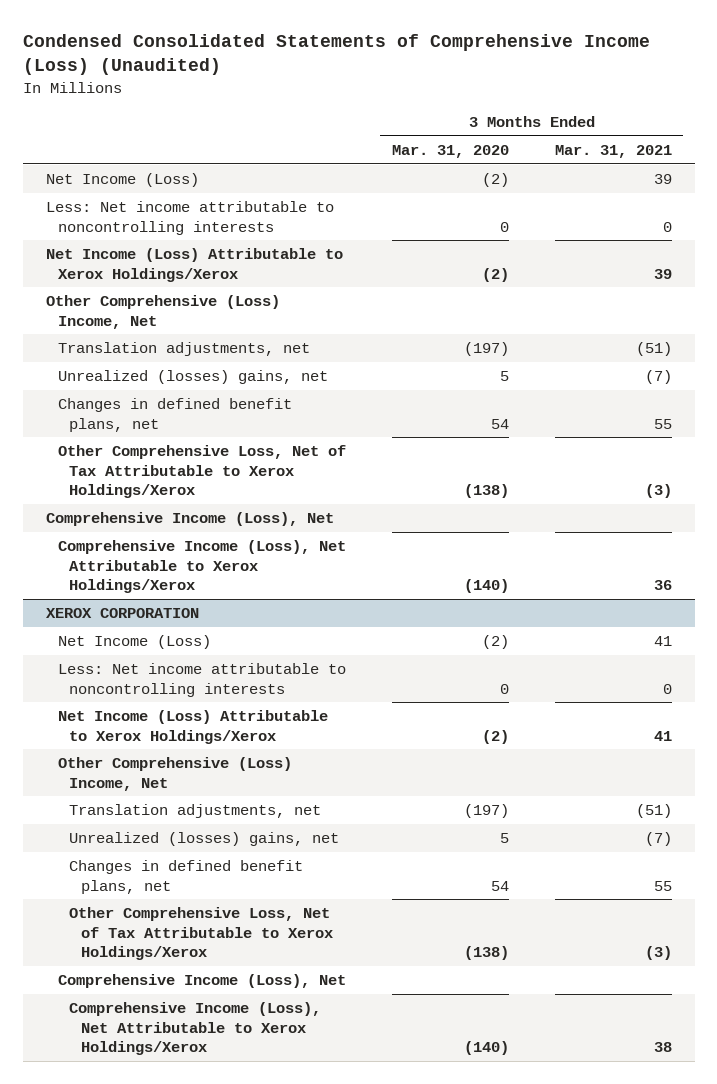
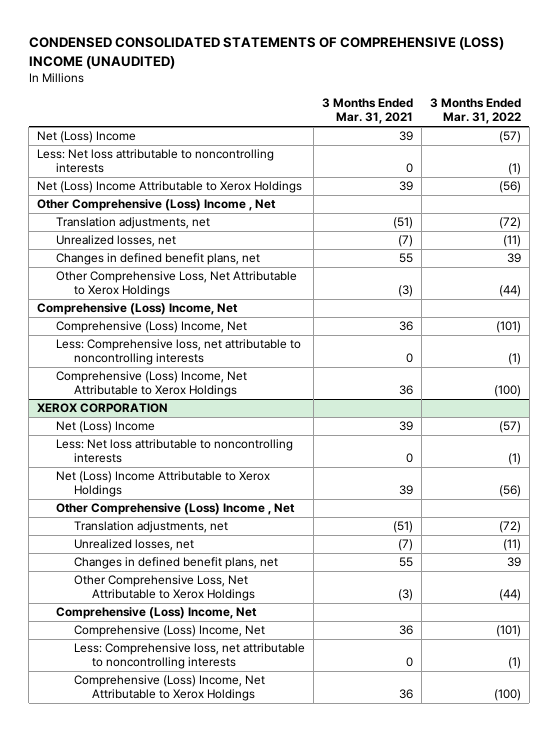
[22,34,650,76] Condensed Consolidated Statements of Comprehensive Income (Loss) (Unaudited) -> [28,37,504,69] CONDENSED CONSOLIDATED STATEMENTS OF COMPREHENSIVE (LOSS) INCOME (UNAUDITED)
[391,144,509,158] Mar. 31, 2020 -> none
none -> [429,98,521,125] 3 Months Ended Mar. 31, 2022
[45,173,199,188] Net Income (Loss) -> [37,131,137,144] Net (Loss) Income
[45,201,334,235] Less: Net income attributable to noncontrolling interests -> [37,149,275,174] Less: Net loss attributable to noncontrolling interests
[45,248,343,282] Net Income (Loss) Attributable to Xerox Holdings/Xerox -> [37,181,303,194] Net (Loss) Income Attributable to Xerox Holdings
[45,295,280,329] Other Comprehensive (Loss) Income, Net -> [37,199,277,212] Other Comprehensive (Loss) Income , Net
[57,370,328,385] Unrealized (losses) gains, net -> [55,235,176,248] Unrealized losses, net
[57,445,346,499] Other Comprehensive Loss, Net of Tax Attributable to Xerox Holdings/Xerox -> [55,271,297,298] Other Comprehensive Loss, Net Attributable to Xerox Holdings
[45,512,334,527] Comprehensive Income (Loss), Net -> [37,303,239,316] Comprehensive (Loss) Income, Net
none -> [55,321,247,334] Comprehensive (Loss) Income, Net
none -> [55,339,301,366] Less: Comprehensive loss, net attributable to noncontrolling interests
[57,540,346,594] Comprehensive Income (Loss), Net Attributable to Xerox Holdings/Xerox -> [55,371,247,398] Comprehensive (Loss) Income, Net Attributable to Xerox Holdings
[57,635,211,650] Net Income (Loss) -> [55,421,155,434] Net (Loss) Income
[653,636,672,647] 41 -> [398,421,413,432] 39
[57,663,346,697] Less: Net income attributable to noncontrolling interests -> [55,439,293,464] Less: Net loss attributable to noncontrolling interests
[57,710,328,744] Net Income (Loss) Attributable to Xerox Holdings/Xerox -> [55,471,270,498] Net (Loss) Income Attributable to Xerox Holdings
[653,730,672,741] 41 -> [398,485,413,496] 39
[57,757,292,791] Other Comprehensive (Loss) Income, Net -> [55,503,295,516] Other Comprehensive (Loss) Income , Net
[69,832,340,847] Unrealized (losses) gains, net -> [73,539,194,552] Unrealized losses, net
[69,907,334,961] Other Comprehensive Loss, Net of Tax Attributable to Xerox Holdings/Xerox -> [73,575,256,602] Other Comprehensive Loss, Net Attributable to Xerox Holdings
[57,974,346,989] Comprehensive Income (Loss), Net -> [55,607,257,620] Comprehensive (Loss) Income, Net
none -> [73,625,265,638] Comprehensive (Loss) Income, Net
none -> [73,643,305,670] Less: Comprehensive loss, net attributable to noncontrolling interests
[69,1002,322,1056] Comprehensive Income (Loss), Net Attributable to Xerox Holdings/Xerox -> [73,675,265,702] Comprehensive (Loss) Income, Net Attributable to Xerox Holdings
[653,1042,672,1053] 38 -> [398,689,413,700] 36

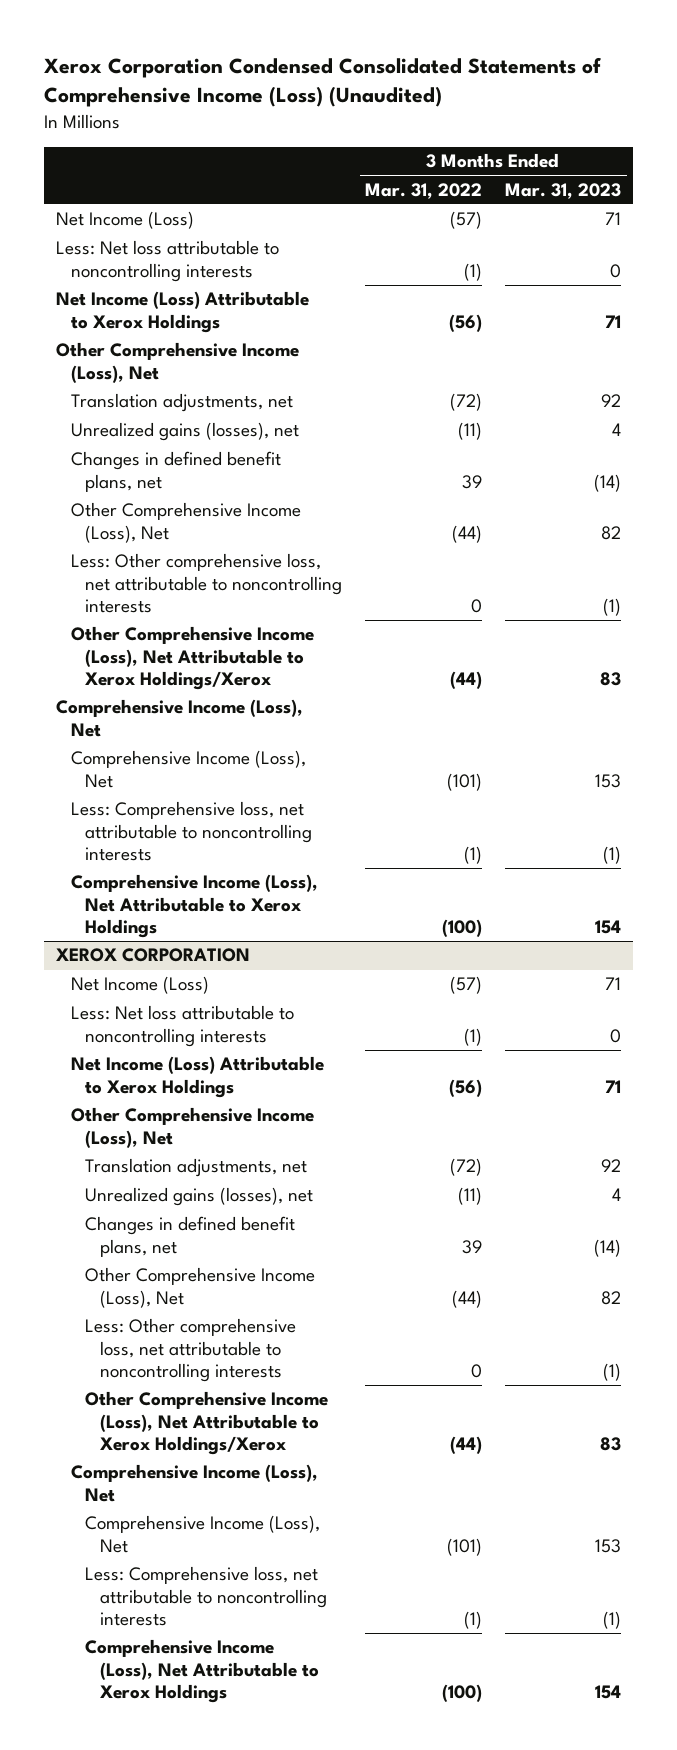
[28,37,504,69] CONDENSED CONSOLIDATED STATEMENTS OF COMPREHENSIVE (LOSS) INCOME (UNAUDITED) -> [44,57,602,108] Xerox Corporation Condensed Consolidated Statements of Comprehensive Income (Loss) (Unaudited)
[321,98,413,125] 3 Months Ended Mar. 31, 2021 -> none
none -> [505,182,622,199] Mar. 31, 2023
[37,131,137,144] Net (Loss) Income -> [55,211,194,230] Net Income (Loss)
[37,181,303,194] Net (Loss) Income Attributable to Xerox Holdings -> [55,291,309,333] Net Income (Loss) Attributable to Xerox Holdings
[37,199,277,212] Other Comprehensive (Loss) Income , Net -> [55,342,299,383] Other Comprehensive Income (Loss), Net
[55,235,176,248] Unrealized losses, net -> [70,422,299,442] Unrealized gains (losses), net
none -> [70,502,301,543] Other Comprehensive Income (Loss), Net
none -> [70,553,343,613] Less: Other comprehensive loss, net attributable to noncontrolling interests
[55,271,297,298] Other Comprehensive Loss, Net Attributable to Xerox Holdings -> [70,626,314,690] Other Comprehensive Income (Loss), Net Attributable to Xerox Holdings/Xerox
[37,303,239,316] Comprehensive (Loss) Income, Net -> [55,699,303,737] Comprehensive Income (Loss), Net
[55,321,247,334] Comprehensive (Loss) Income, Net -> [70,750,306,788] Comprehensive Income (Loss), Net
[55,371,247,398] Comprehensive (Loss) Income, Net Attributable to Xerox Holdings -> [70,874,318,938] Comprehensive Income (Loss), Net Attributable to Xerox Holdings
[55,421,155,434] Net (Loss) Income -> [70,976,209,995] Net Income (Loss)
[55,471,270,498] Net (Loss) Income Attributable to Xerox Holdings -> [70,1056,324,1098] Net Income (Loss) Attributable to Xerox Holdings
[55,503,295,516] Other Comprehensive (Loss) Income , Net -> [70,1107,314,1148] Other Comprehensive Income (Loss), Net
[73,539,194,552] Unrealized losses, net -> [85,1187,314,1207] Unrealized gains (losses), net
none -> [85,1267,316,1308] Other Comprehensive Income (Loss), Net
none -> [85,1318,297,1382] Less: Other comprehensive loss, net attributable to noncontrolling interests
[73,575,256,602] Other Comprehensive Loss, Net Attributable to Xerox Holdings -> [85,1391,329,1455] Other Comprehensive Income (Loss), Net Attributable to Xerox Holdings/Xerox
[55,607,257,620] Comprehensive (Loss) Income, Net -> [70,1464,318,1502] Comprehensive Income (Loss), Net
[73,625,265,638] Comprehensive (Loss) Income, Net -> [85,1515,321,1553] Comprehensive Income (Loss), Net
[73,675,265,702] Comprehensive (Loss) Income, Net Attributable to Xerox Holdings -> [85,1639,320,1703] Comprehensive Income (Loss), Net Attributable to Xerox Holdings

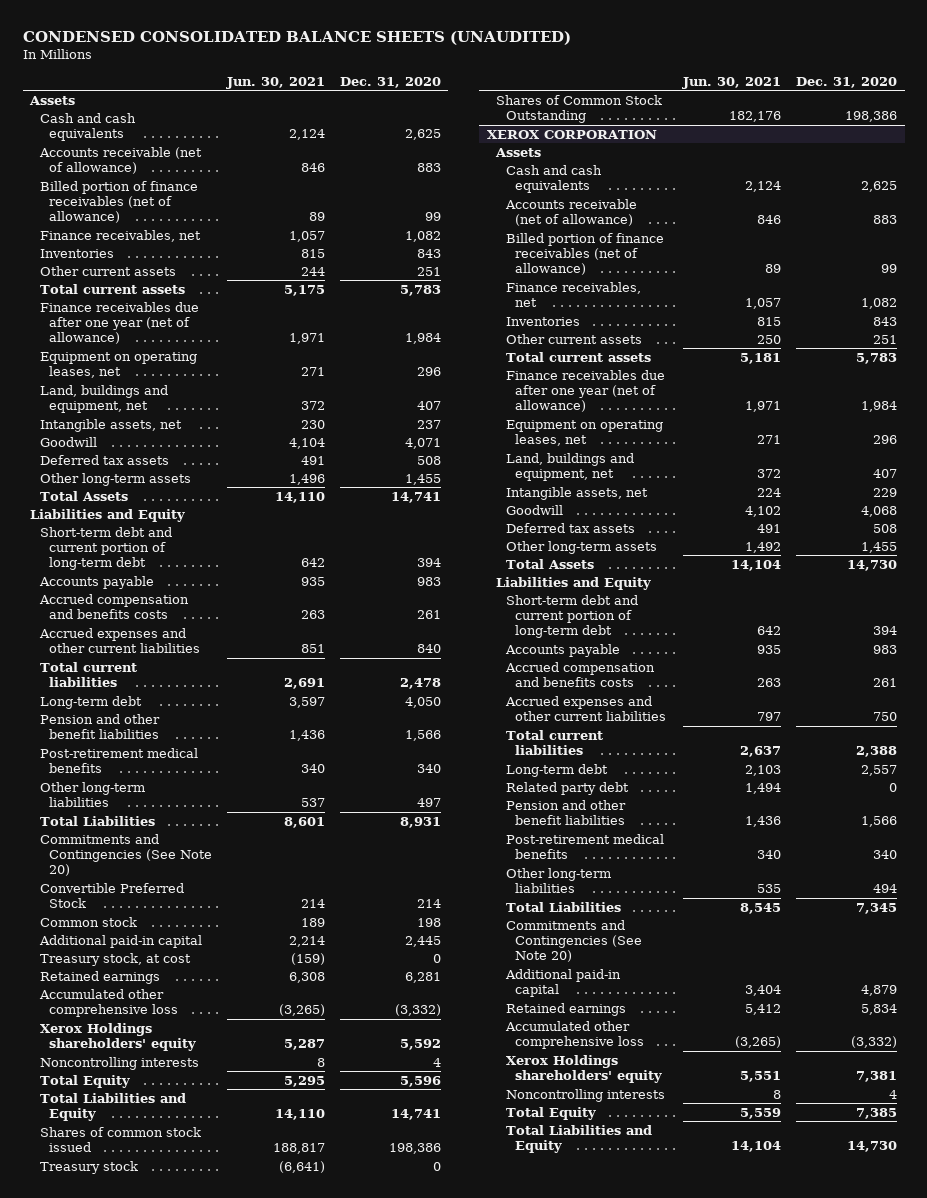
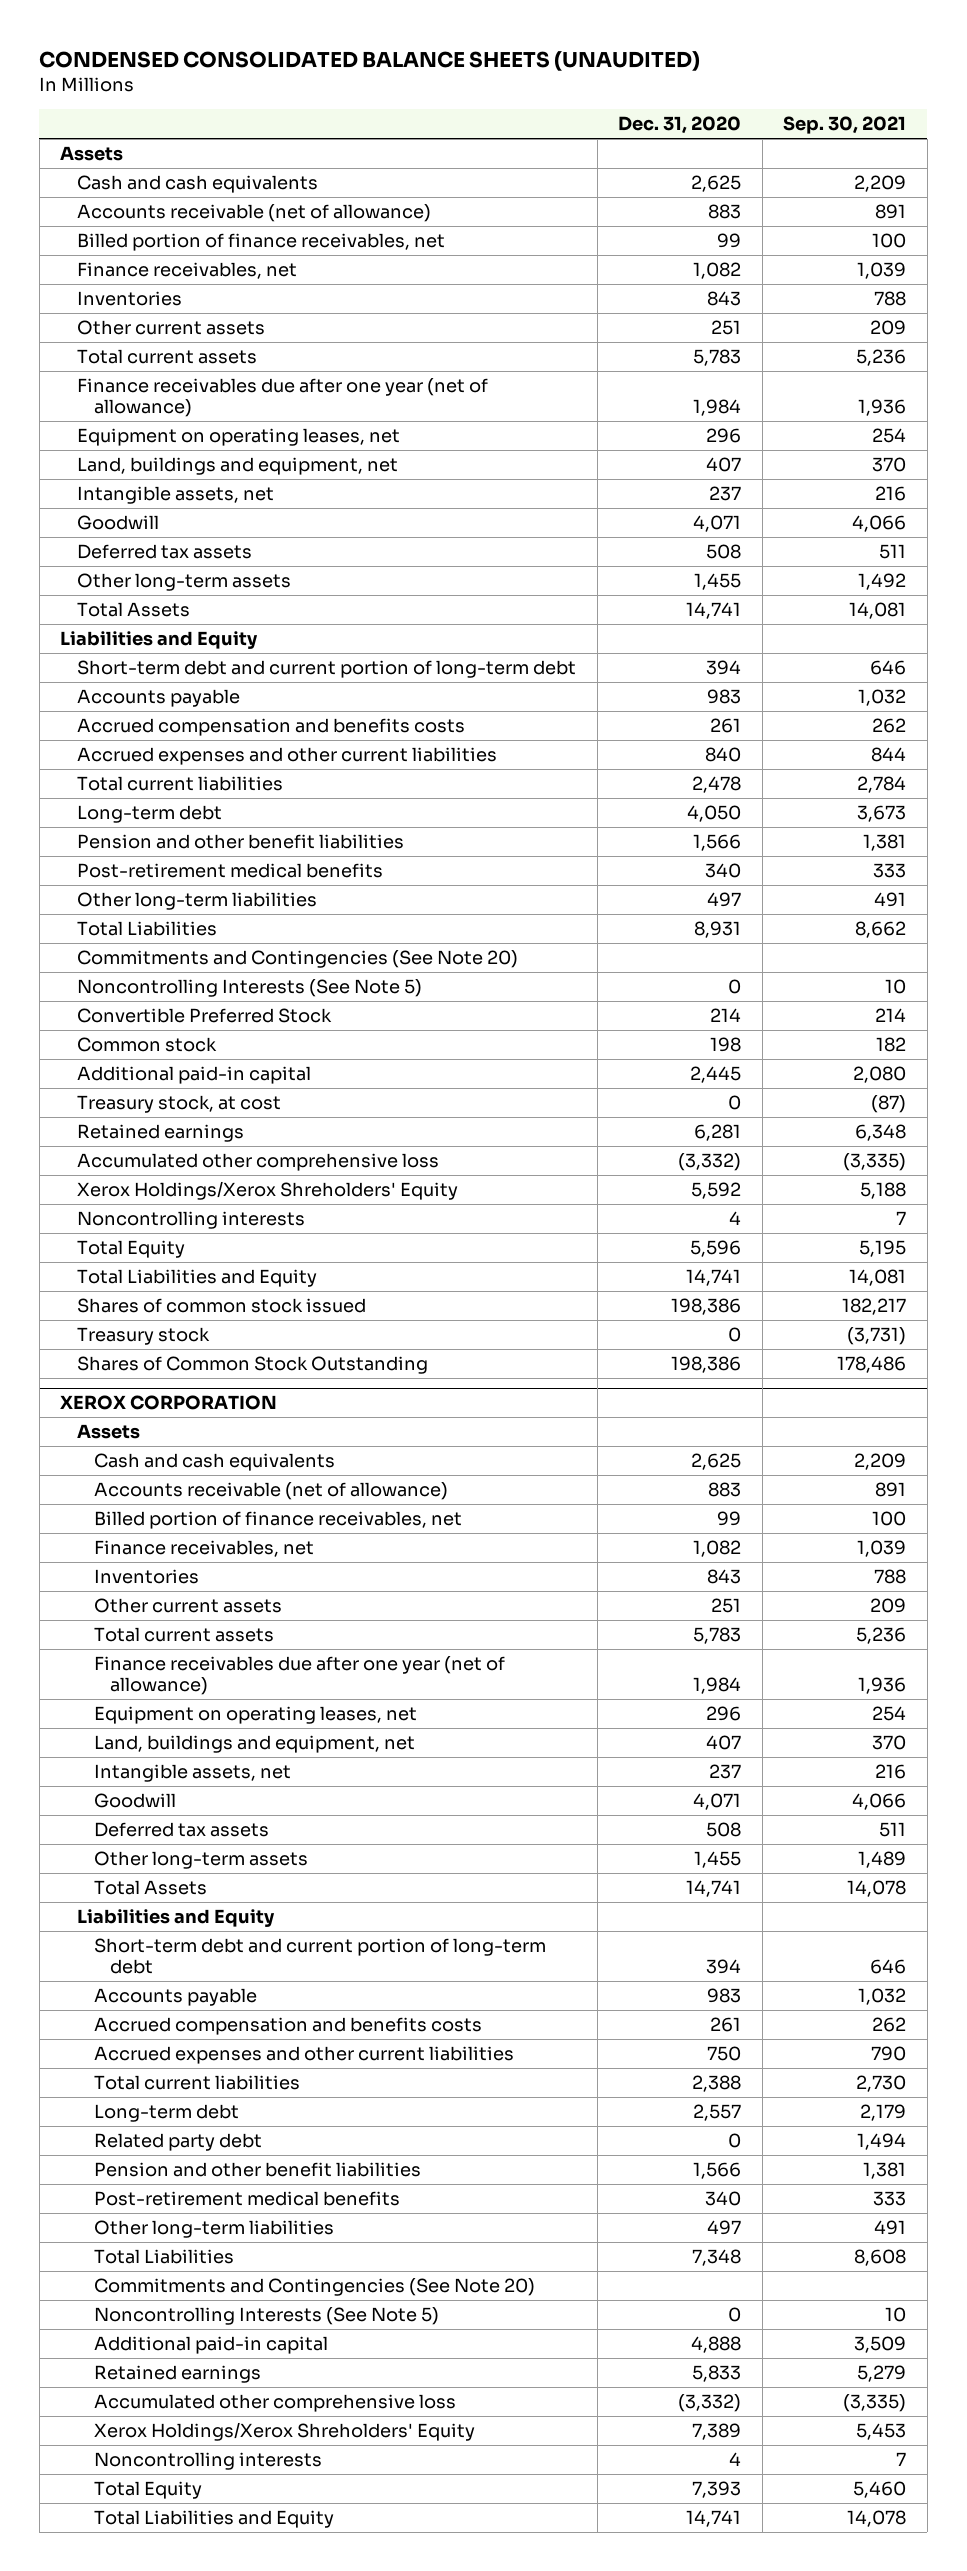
[225,76,325,89] Jun. 30, 2021 -> none
none -> [783,116,907,135] Sep. 30, 2021
[39,180,198,224] Billed portion of finance receivables (net of allowance) -> [76,232,445,251] Billed portion of finance receivables, net
none -> [76,978,422,997] Noncontrolling Interests (See Note 5)
[39,1022,196,1051] Xerox Holdings shareholders' equity -> [76,1180,458,1200] Xerox Holdings/Xerox Shreholders' Equity
[505,232,664,276] Billed portion of finance receivables (net of allowance) -> [93,1510,462,1529] Billed portion of finance receivables, net
[873,487,898,497] 229 -> [709,1763,742,1779] 237
[861,505,898,517] 4,068 -> [693,1792,742,1810] 4,071
[847,559,898,571] 14,730 -> [686,1879,742,1897] 14,741
[873,883,898,893] 494 -> [707,2219,742,2235] 497
[856,902,898,914] 7,345 -> [692,2248,742,2266] 7,348
none -> [93,2306,439,2325] Noncontrolling Interests (See Note 5)
[861,984,898,996] 4,879 -> [691,2335,742,2353] 4,888
[861,1003,898,1015] 5,834 -> [692,2364,742,2382] 5,833
[505,1054,662,1083] Xerox Holdings shareholders' equity -> [93,2421,475,2441] Xerox Holdings/Xerox Shreholders' Equity
[856,1070,898,1082] 7,381 -> [692,2422,742,2440] 7,389
[856,1107,898,1119] 7,385 -> [692,2480,742,2498] 7,393
[847,1140,898,1152] 14,730 -> [686,2509,742,2527] 14,741

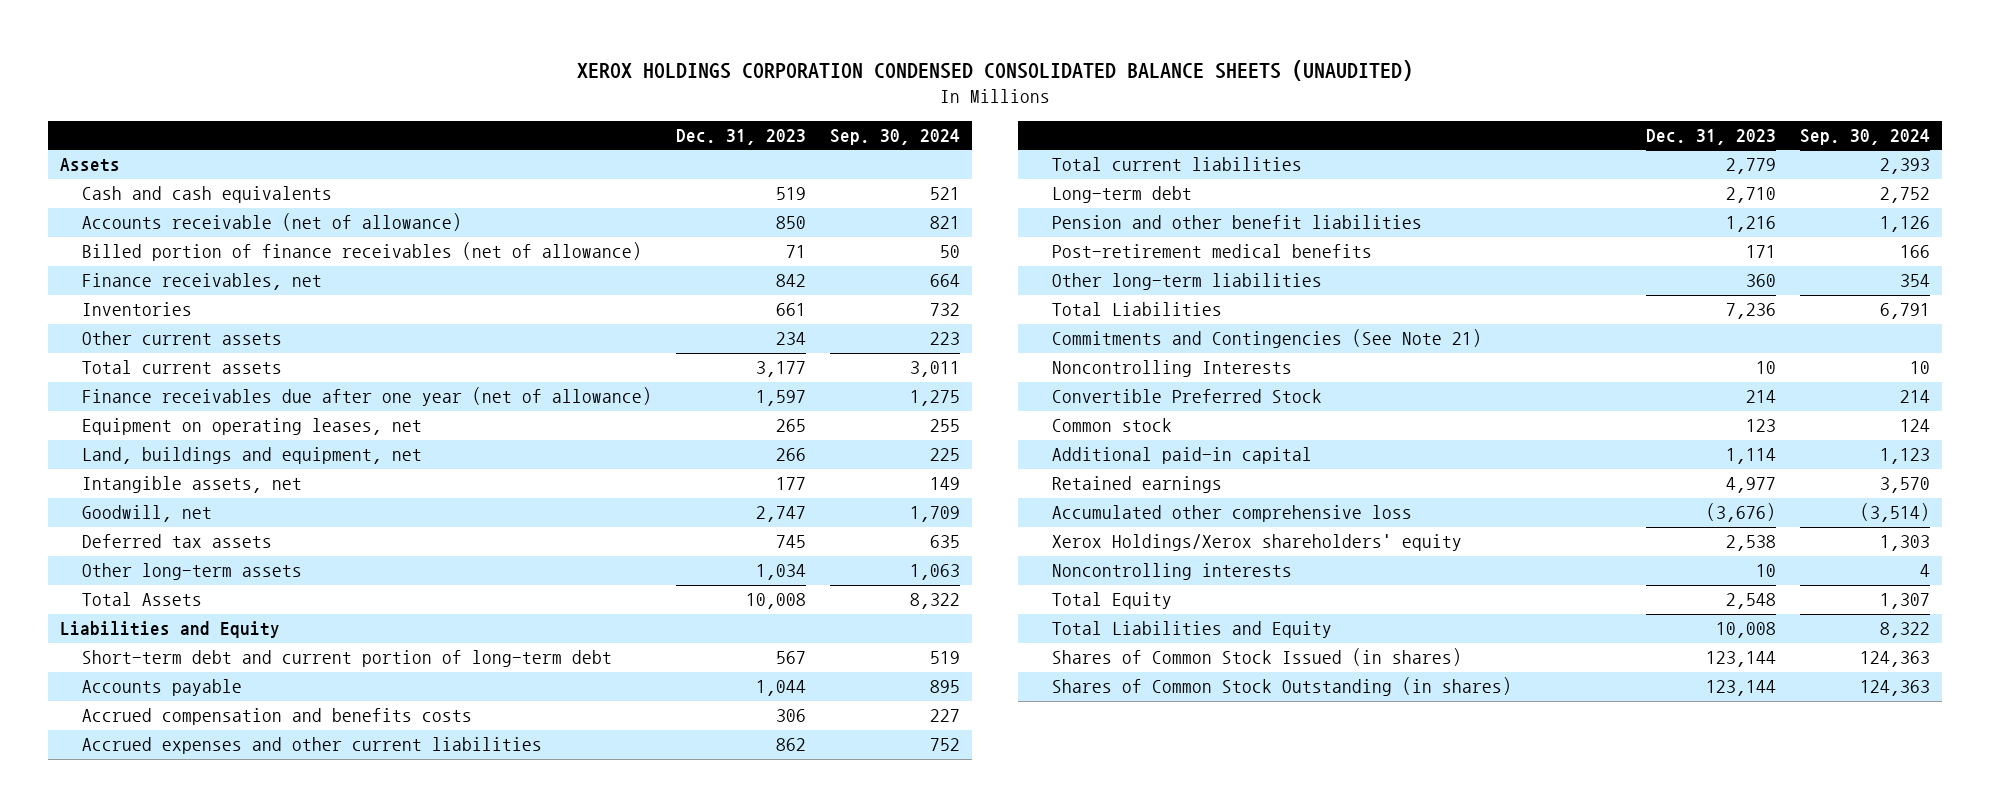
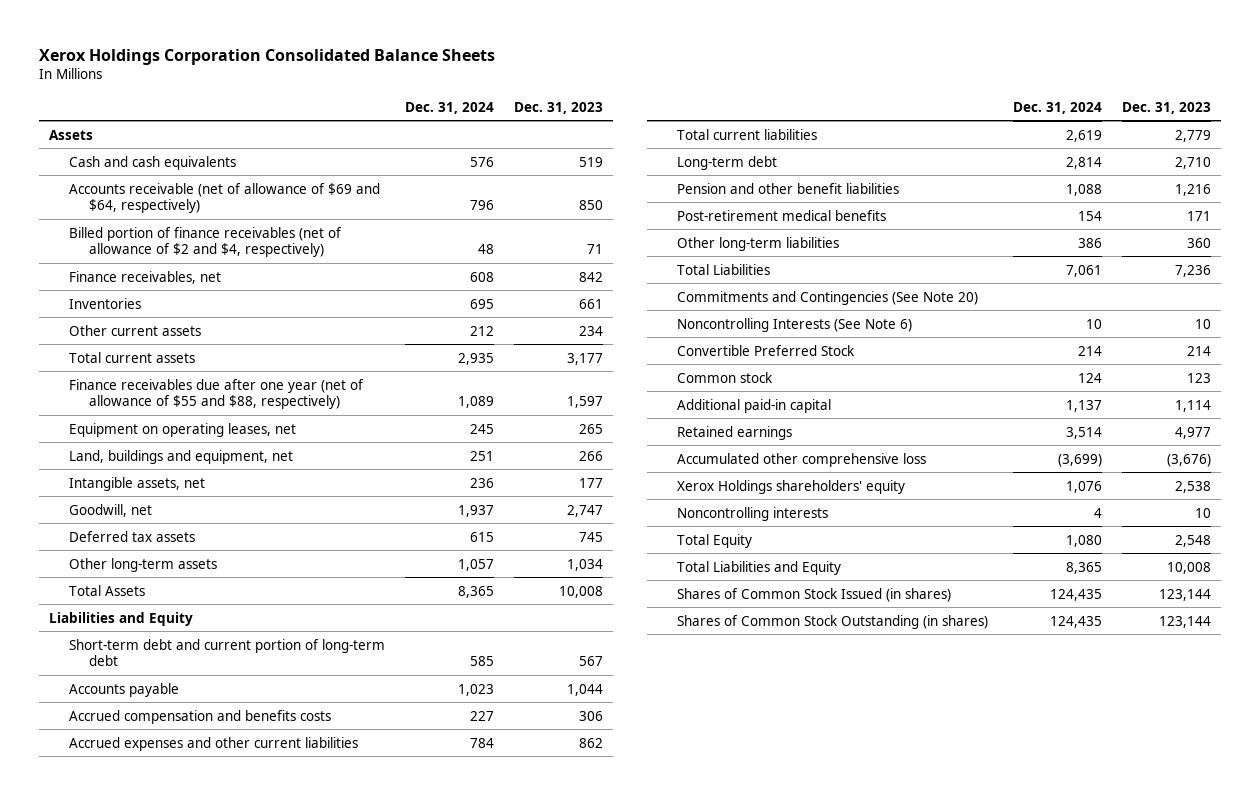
[577,60,1414,82] XEROX HOLDINGS CORPORATION CONDENSED CONSOLIDATED BALANCE SHEETS (UNAUDITED) -> [39,48,496,65] Xerox Holdings Corporation Consolidated Balance Sheets
[829,128,960,145] Sep. 30, 2024 -> none
none -> [405,101,495,114] Dec. 31, 2024
[82,213,463,232] Accounts receivable (net of allowance) -> [69,182,381,214] Accounts receivable (net of allowance of $69 and $64, respectively)
[82,242,643,262] Billed portion of finance receivables (net of allowance) -> [69,226,343,258] Billed portion of finance receivables (net of allowance of $2 and $4, respectively)
[82,387,653,407] Finance receivables due after one year (net of allowance) -> [69,378,365,410] Finance receivables due after one year (net of allowance of $55 and $88, respectively)
[1052,329,1483,349] Commitments and Contingencies (See Note 21) -> [677,290,979,305] Commitments and Contingencies (See Note 20)
[1052,360,1293,378] Noncontrolling Interests -> [677,317,913,332] Noncontrolling Interests (See Note 6)
[1052,534,1463,552] Xerox Holdings/Xerox shareholders' equity -> [677,479,906,494] Xerox Holdings shareholders' equity

